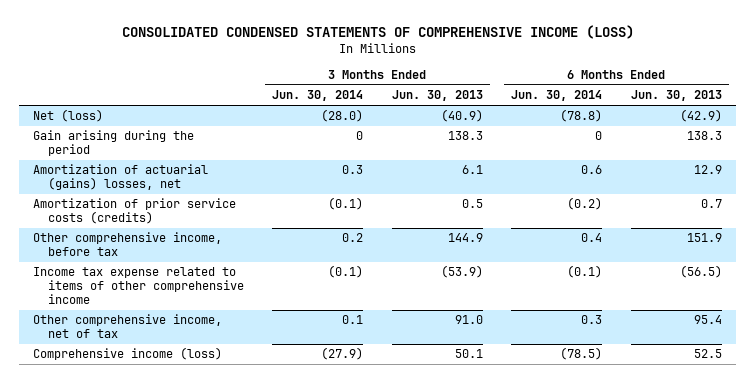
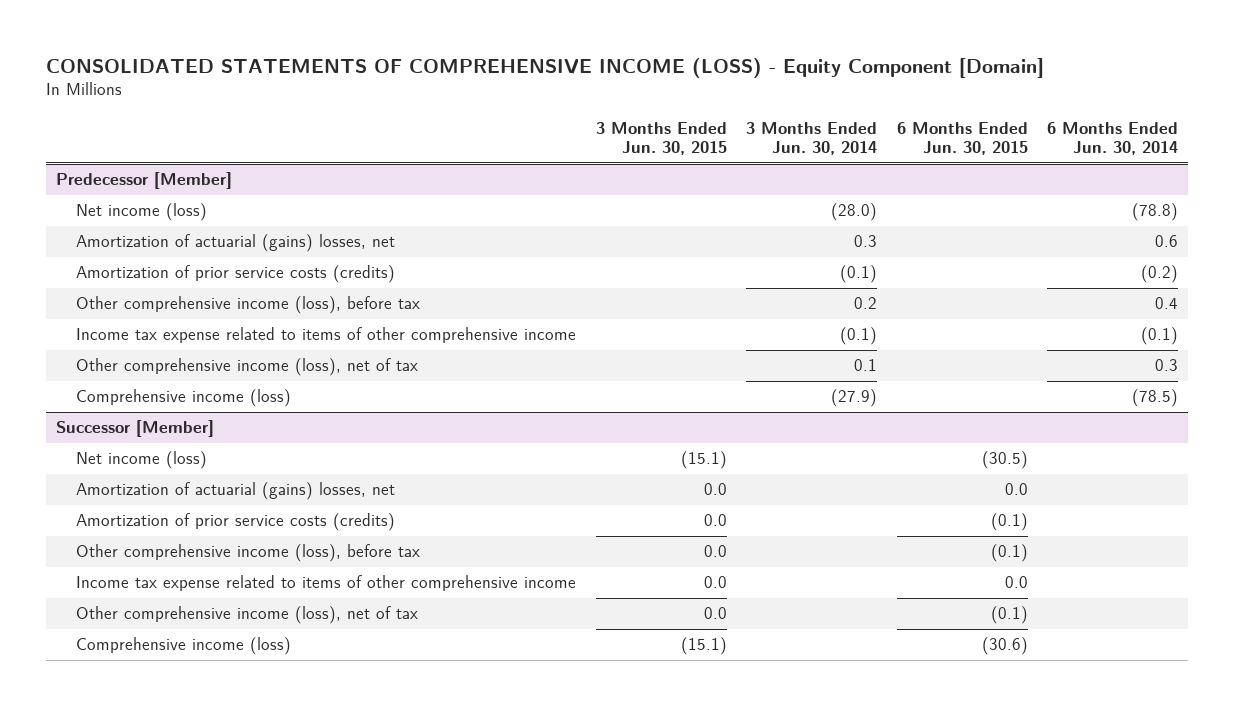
[121,25,634,40] CONSOLIDATED CONDENSED STATEMENTS OF COMPREHENSIVE INCOME (LOSS) -> [46,57,1045,78] CONSOLIDATED STATEMENTS OF COMPREHENSIVE INCOME (LOSS) - Equity Component [Domain]
[391,90,483,102] Jun. 30, 2013 -> none
[630,90,722,102] Jun. 30, 2013 -> none
none -> [595,121,727,156] 3 Months Ended Jun. 30, 2015
none -> [896,121,1028,156] 6 Months Ended Jun. 30, 2015
[33,130,195,157] Gain arising during the period -> none
none -> [56,172,233,190] Predecessor [Member]
[33,109,104,123] Net (loss) -> [76,203,208,222] Net income (loss)
[33,232,223,257] Other comprehensive income, before tax -> [76,296,421,315] Other comprehensive income (loss), before tax
[33,314,223,339] Other comprehensive income, net of tax -> [76,358,419,377] Other comprehensive income (loss), net of tax
none -> [56,420,215,438] Successor [Member]
none -> [76,451,208,470] Net income (loss)
none -> [76,482,396,501] Amortization of actuarial (gains) losses, net
none -> [76,513,396,532] Amortization of prior service costs (credits)
none -> [76,544,421,563] Other comprehensive income (loss), before tax
none -> [76,575,577,592] Income tax expense related to items of other comprehensive income
none -> [76,606,419,625] Other comprehensive income (loss), net of tax
none -> [76,637,292,656] Comprehensive income (loss)

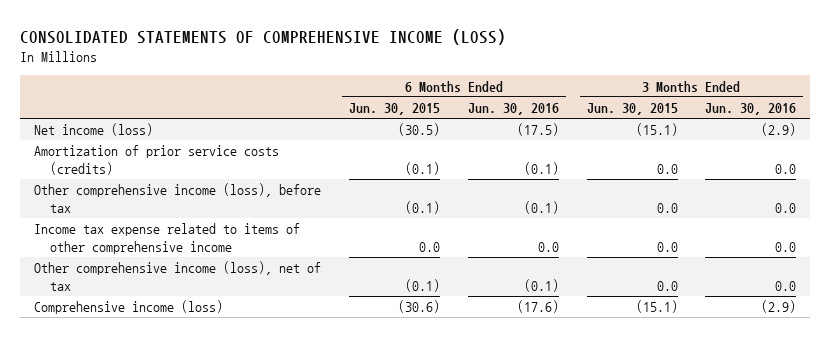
[46,57,1045,78] CONSOLIDATED STATEMENTS OF COMPREHENSIVE INCOME (LOSS) - Equity Component [Domain] -> [20,29,507,46] CONSOLIDATED STATEMENTS OF COMPREHENSIVE INCOME (LOSS)
[746,121,878,156] 3 Months Ended Jun. 30, 2014 -> none
[1047,121,1179,156] 6 Months Ended Jun. 30, 2014 -> none
none -> [467,102,559,115] Jun. 30, 2016
none -> [705,102,797,115] Jun. 30, 2016
[56,172,233,190] Predecessor [Member] -> none
[76,203,208,222] Net income (loss) -> none
[76,234,396,253] Amortization of actuarial (gains) losses, net -> none
[76,265,396,284] Amortization of prior service costs (credits) -> none
[76,296,421,315] Other comprehensive income (loss), before tax -> none
[76,327,577,344] Income tax expense related to items of other comprehensive income -> none
[76,358,419,377] Other comprehensive income (loss), net of tax -> none
[76,389,292,408] Comprehensive income (loss) -> none
[56,420,215,438] Successor [Member] -> none
[76,482,396,501] Amortization of actuarial (gains) losses, net -> none

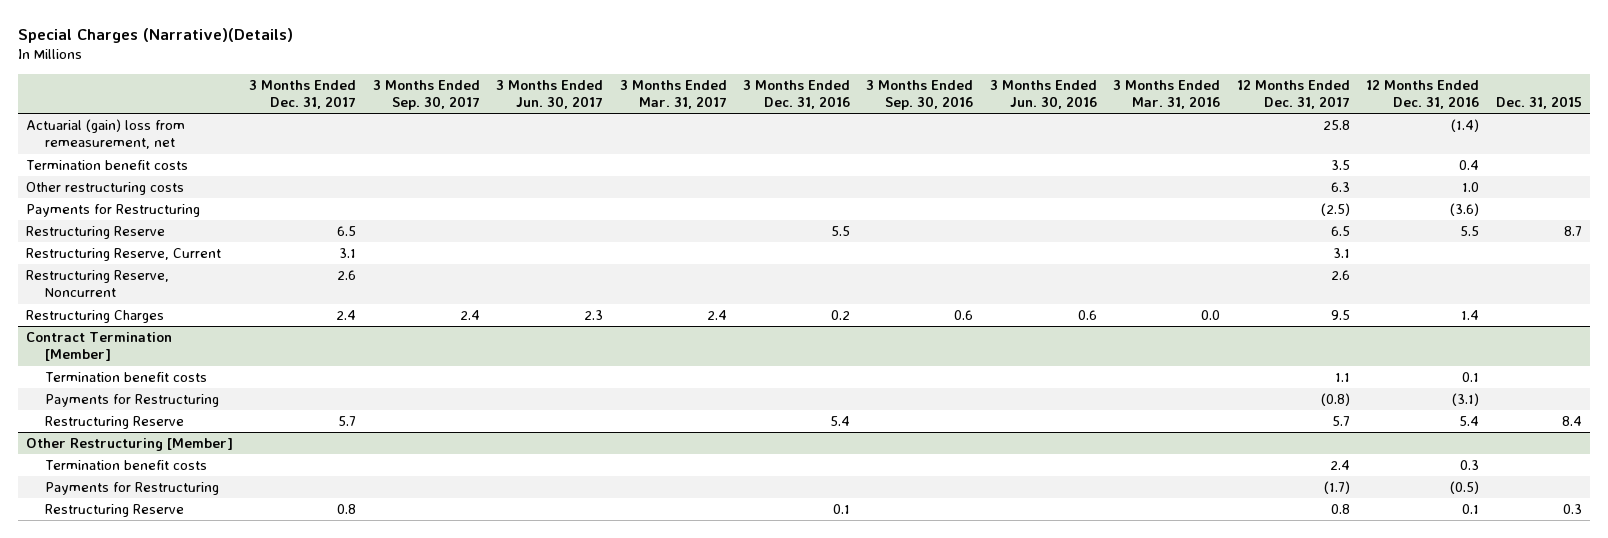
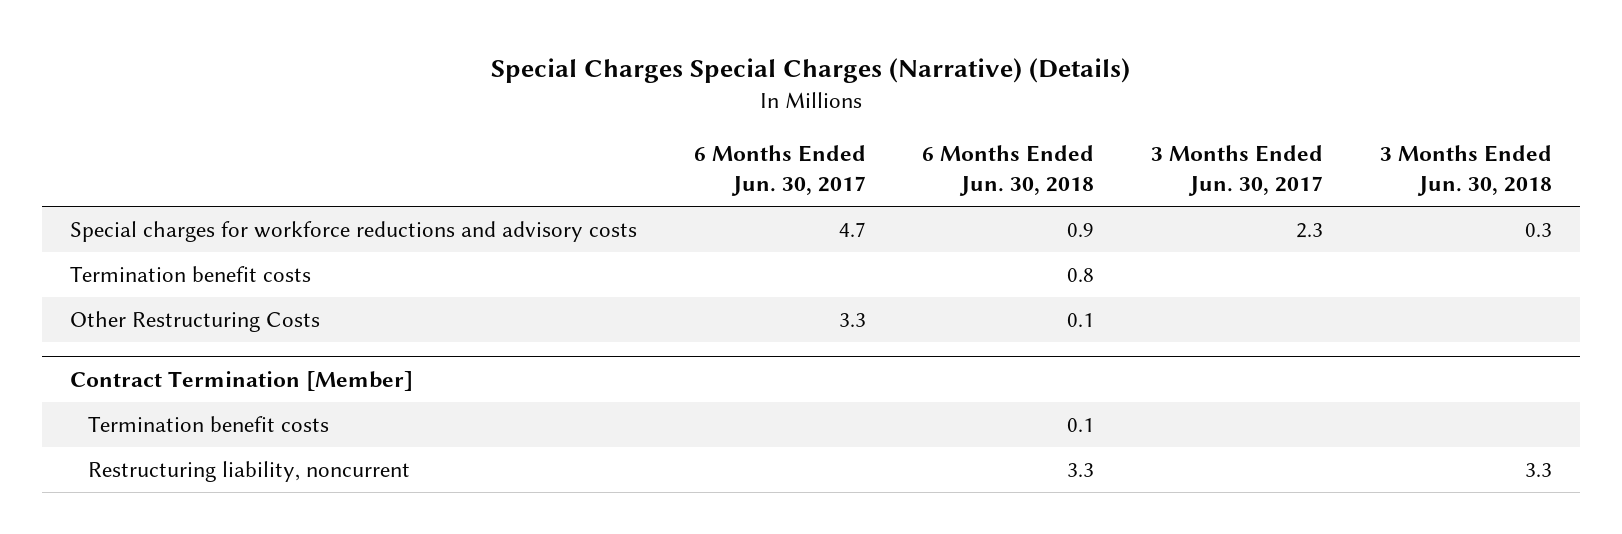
[17,27,293,43] Special Charges (Narrative)(Details) -> [490,58,1130,84] Special Charges Special Charges (Narrative) (Details)
[249,79,357,109] 3 Months Ended Dec. 31, 2017 -> none
[372,79,480,110] 3 Months Ended Sep. 30, 2017 -> none
[619,79,727,109] 3 Months Ended Mar. 31, 2017 -> none
[743,79,851,109] 3 Months Ended Dec. 31, 2016 -> none
[866,79,974,110] 3 Months Ended Sep. 30, 2016 -> none
[989,79,1097,109] 3 Months Ended Jun. 30, 2016 -> none
[1113,79,1221,109] 3 Months Ended Mar. 31, 2016 -> none
[1236,79,1350,109] 12 Months Ended Dec. 31, 2017 -> none
[1366,79,1480,109] 12 Months Ended Dec. 31, 2016 -> none
[1495,95,1582,109] Dec. 31, 2015 -> none
none -> [693,145,866,196] 6 Months Ended Jun. 30, 2017
none -> [922,145,1095,196] 6 Months Ended Jun. 30, 2018
none -> [1379,145,1552,196] 3 Months Ended Jun. 30, 2018
[26,119,186,150] Actuarial (gain) loss from remeasurement, net -> none
none -> [70,221,638,243] Special charges for workforce reductions and advisory costs
[26,204,201,218] Payments for Restructuring -> none
[26,226,166,240] Restructuring Reserve -> none
[26,248,222,262] Restructuring Reserve, Current -> none
[26,270,170,298] Restructuring Reserve, Noncurrent -> none
[26,310,165,324] Restructuring Charges -> none
[26,182,185,196] Other restructuring costs -> [70,311,321,333] Other Restructuring Costs
[45,394,220,408] Payments for Restructuring -> none
[45,416,185,430] Restructuring Reserve -> none
[26,438,234,452] Other Restructuring [Member] -> none
[45,460,208,471] Termination benefit costs -> none
[45,482,220,496] Payments for Restructuring -> none
[45,504,185,518] Restructuring Reserve -> none
none -> [87,461,410,483] Restructuring liability, noncurrent

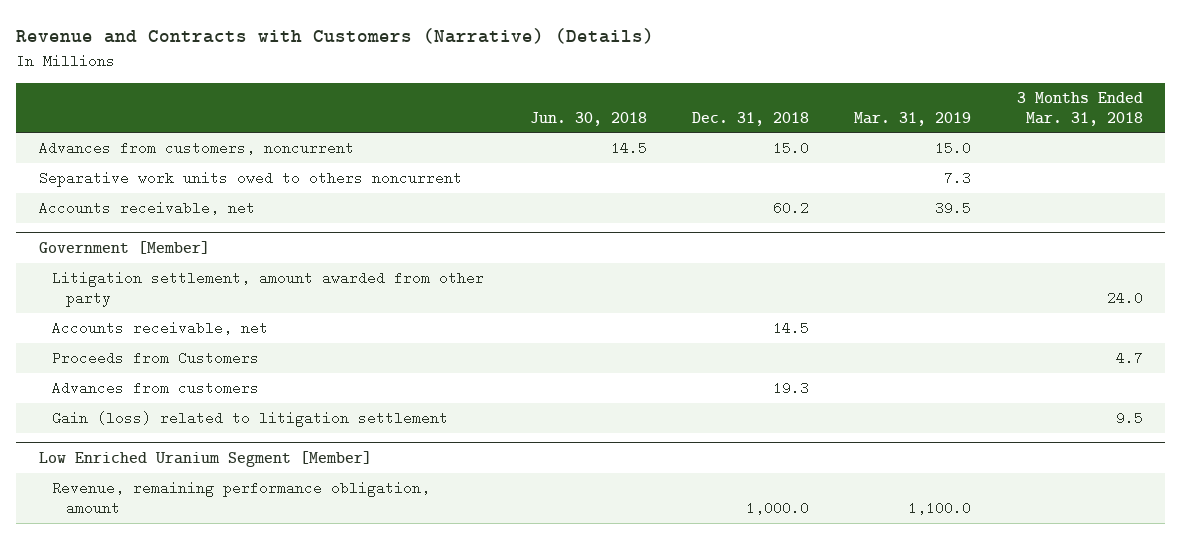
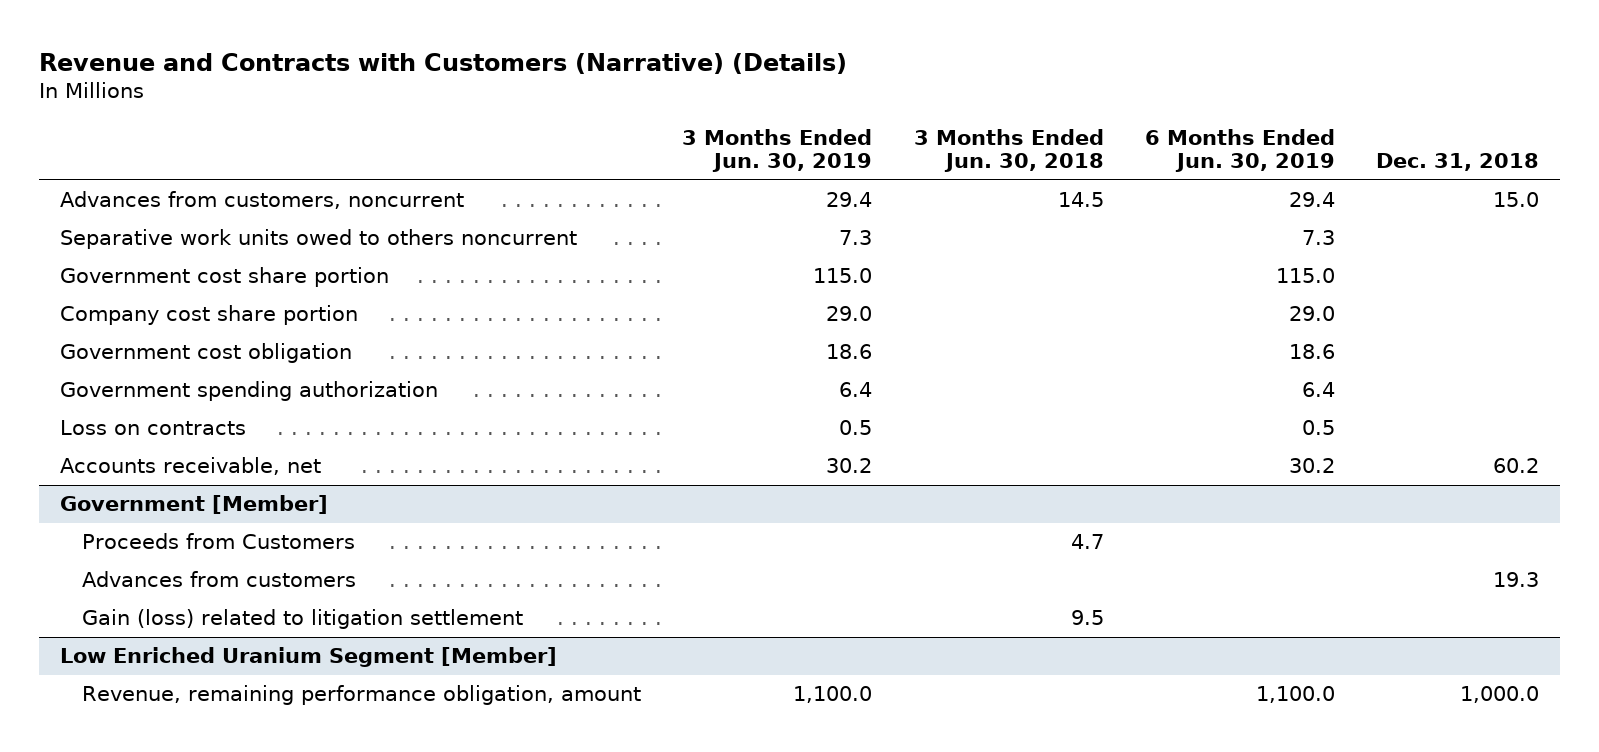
[529,111,647,126] Jun. 30, 2018 -> none
[854,111,972,126] Mar. 31, 2019 -> none
[1016,91,1143,126] 3 Months Ended Mar. 31, 2018 -> none
none -> [682,128,873,173] 3 Months Ended Jun. 30, 2019
none -> [913,128,1104,173] 3 Months Ended Jun. 30, 2018
none -> [1144,128,1335,173] 6 Months Ended Jun. 30, 2019
none -> [59,267,389,288] Government cost share portion
none -> [59,305,358,326] Company cost share portion
none -> [59,343,352,364] Government cost obligation
none -> [59,381,438,402] Government spending authorization
none -> [59,420,246,436] Loss on contracts
[52,271,485,308] Litigation settlement, amount awarded from other party -> none
[52,321,269,336] Accounts receivable, net -> none

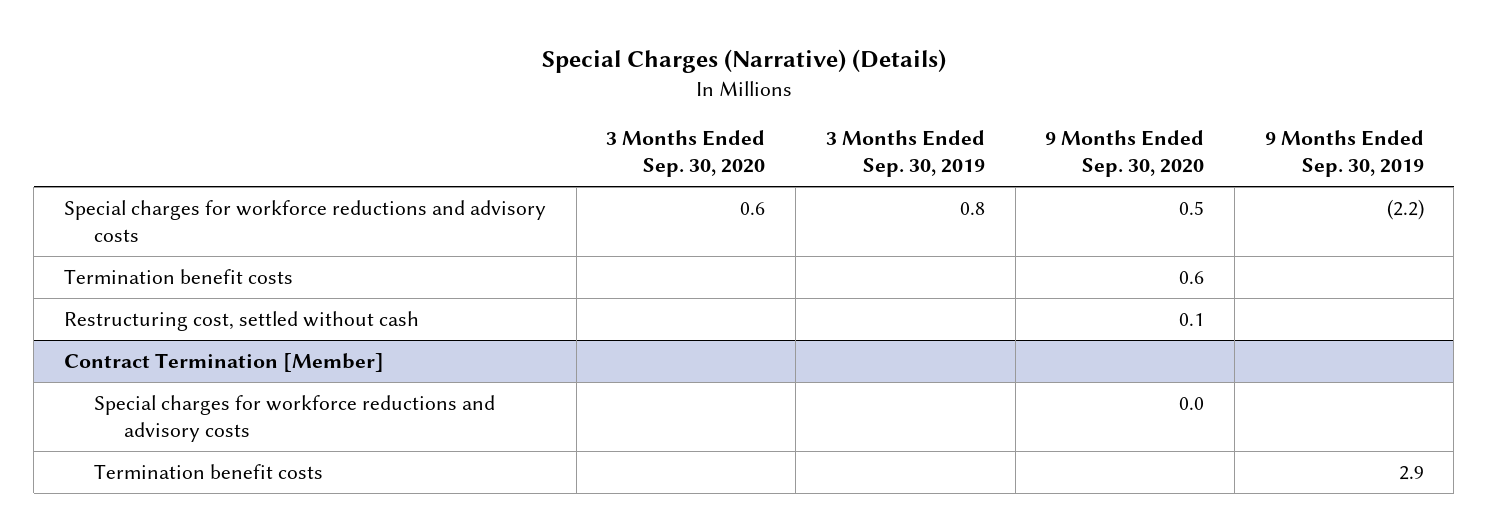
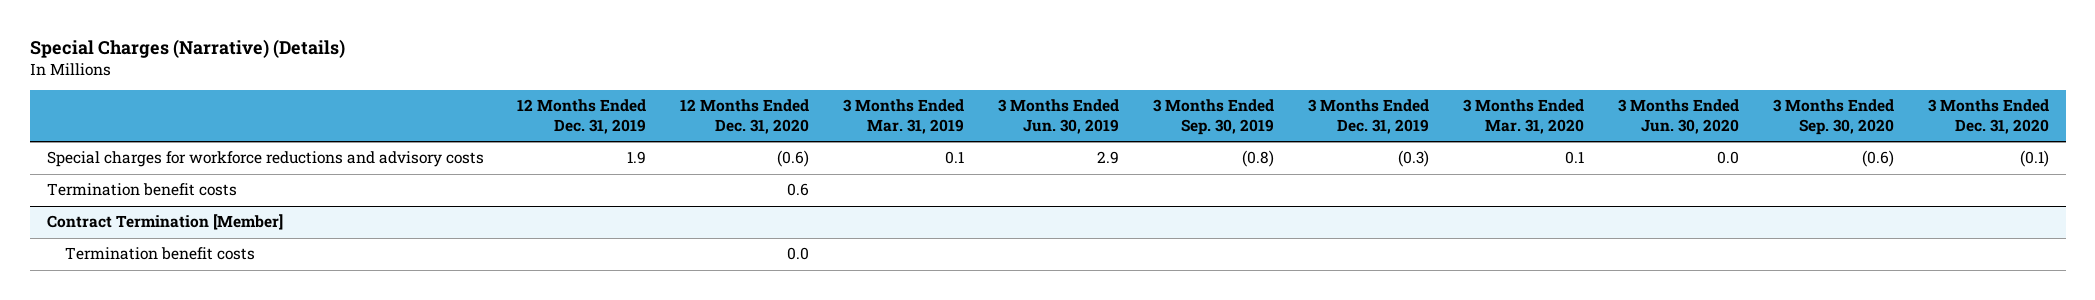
[1045,130,1205,177] 9 Months Ended Sep. 30, 2020 -> none
[1264,130,1424,177] 9 Months Ended Sep. 30, 2019 -> none
none -> [517,99,647,134] 12 Months Ended Dec. 31, 2019
none -> [680,99,810,134] 12 Months Ended Dec. 31, 2020
none -> [843,99,965,134] 3 Months Ended Mar. 31, 2019
none -> [998,99,1120,134] 3 Months Ended Jun. 30, 2019
none -> [1308,99,1430,134] 3 Months Ended Dec. 31, 2019
none -> [1463,99,1585,134] 3 Months Ended Mar. 31, 2020
none -> [1618,99,1740,134] 3 Months Ended Jun. 30, 2020
none -> [1927,99,2049,134] 3 Months Ended Dec. 31, 2020
[740,201,766,215] 0.6 -> [1862,150,1895,168] (0.6)
[959,201,985,215] 0.8 -> [1242,150,1275,168] (0.8)
[64,310,420,331] Restructuring cost, settled without cash -> none
[94,394,496,442] Special charges for workforce reductions and advisory costs -> none

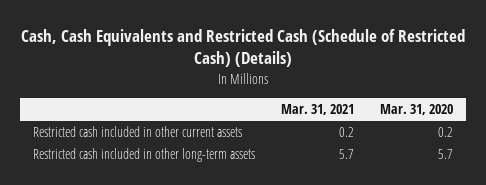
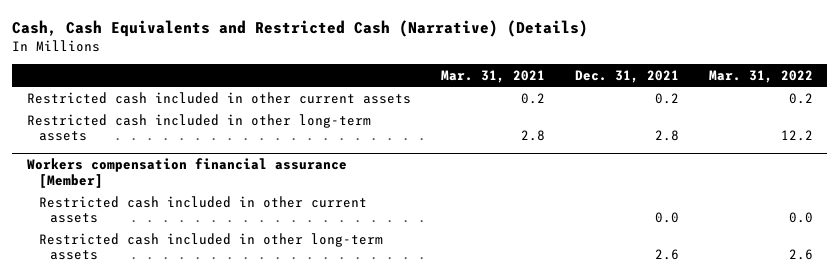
[20,29,465,68] Cash, Cash Equivalents and Restricted Cash (Schedule of Restricted Cash) (Details) -> [12,20,589,38] Cash, Cash Equivalents and Restricted Cash (Narrative) (Details)
[379,104,453,116] Mar. 31, 2020 -> none
none -> [574,70,679,84] Dec. 31, 2021
none -> [708,70,813,84] Mar. 31, 2022
[338,149,354,160] 5.7 -> [521,130,546,142] 2.8
none -> [27,158,348,188] Workers compensation financial assurance [Member]
none -> [38,195,367,224] Restricted cash included in other current assets
none -> [38,232,383,261] Restricted cash included in other long-term assets

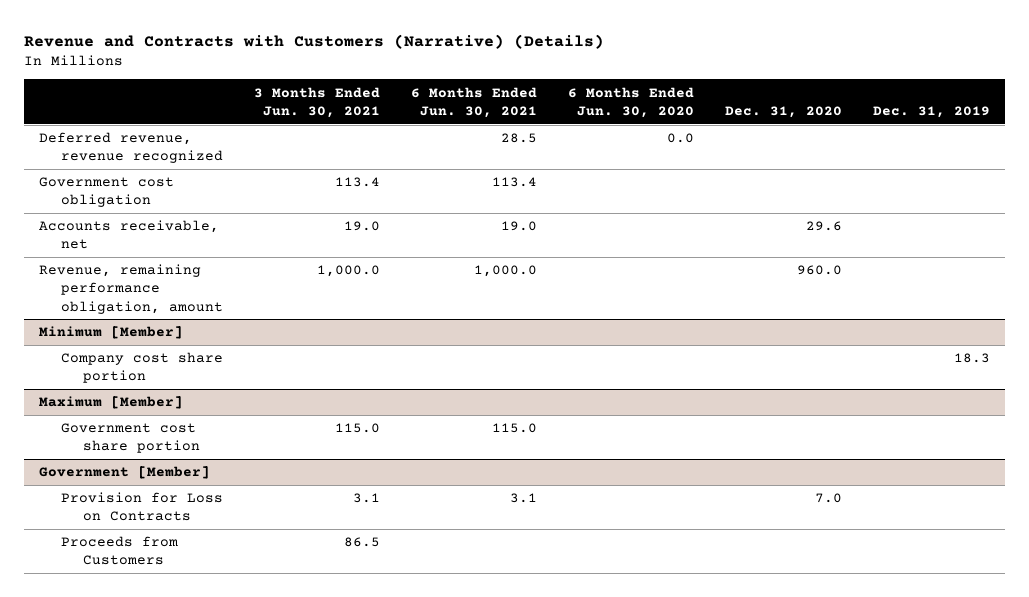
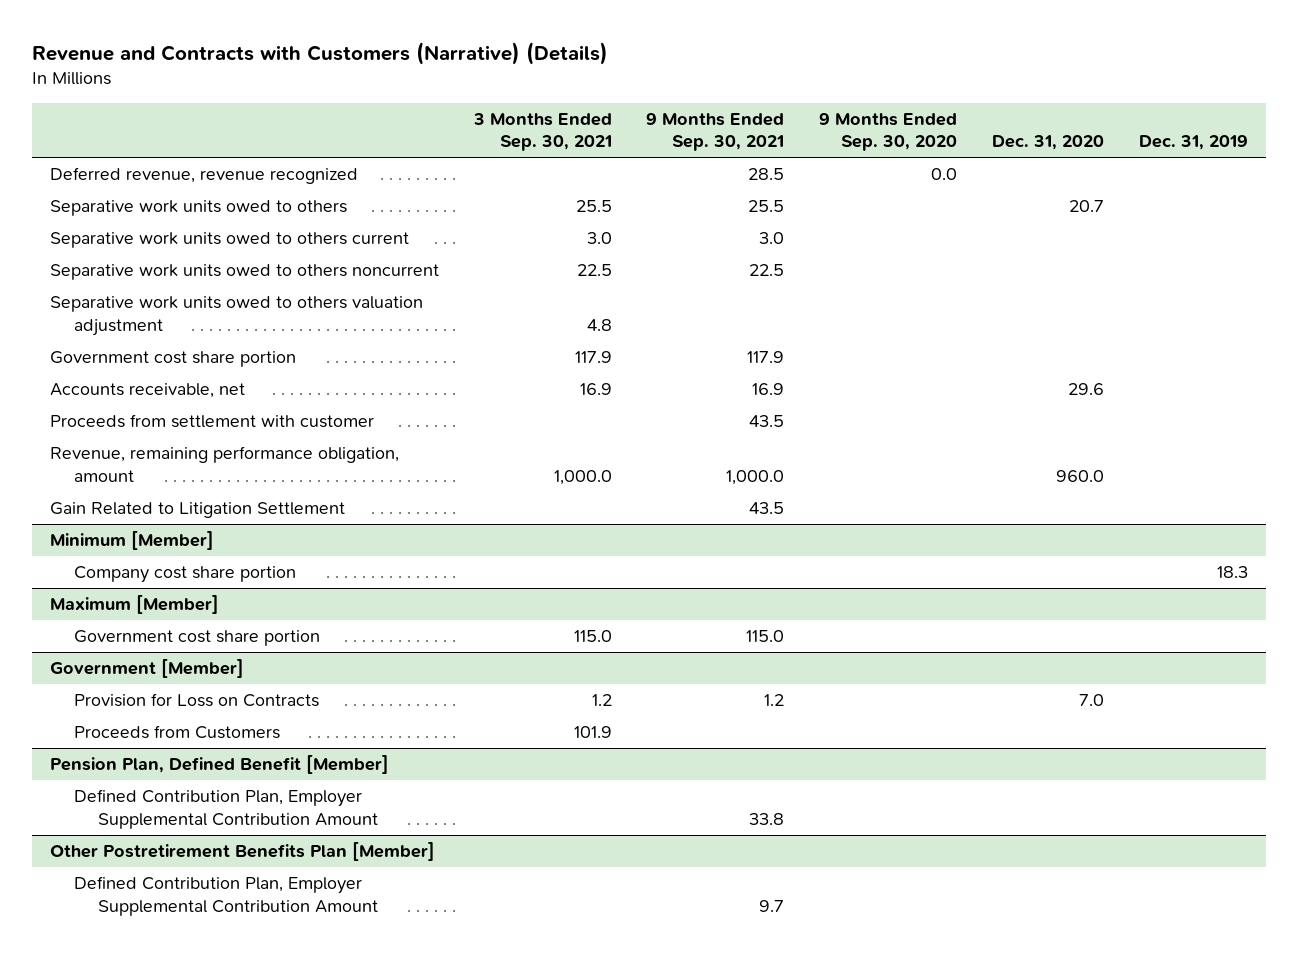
[253,86,380,118] 3 Months Ended Jun. 30, 2021 -> none
[410,86,537,118] 6 Months Ended Jun. 30, 2021 -> none
[567,86,694,118] 6 Months Ended Jun. 30, 2020 -> none
none -> [472,112,612,152] 3 Months Ended Sep. 30, 2021
none -> [646,112,785,152] 9 Months Ended Sep. 30, 2021
none -> [819,112,958,152] 9 Months Ended Sep. 30, 2020
[39,177,175,208] Government cost obligation -> none
none -> [49,200,347,217] Separative work units owed to others
none -> [49,232,409,249] Separative work units owed to others current
none -> [49,264,439,281] Separative work units owed to others noncurrent
none -> [49,296,423,336] Separative work units owed to others valuation adjustment
none -> [49,351,296,368] Government cost share portion
none -> [49,414,374,429] Proceeds from settlement with customer
none -> [49,502,345,519] Gain Related to Litigation Settlement
none -> [49,755,389,775] Pension Plan, Defined Benefit [Member]
none -> [73,789,378,829] Defined Contribution Plan, Employer Supplemental Contribution Amount
none -> [49,842,435,862] Other Postretirement Benefits Plan [Member]
none -> [73,876,378,916] Defined Contribution Plan, Employer Supplemental Contribution Amount

